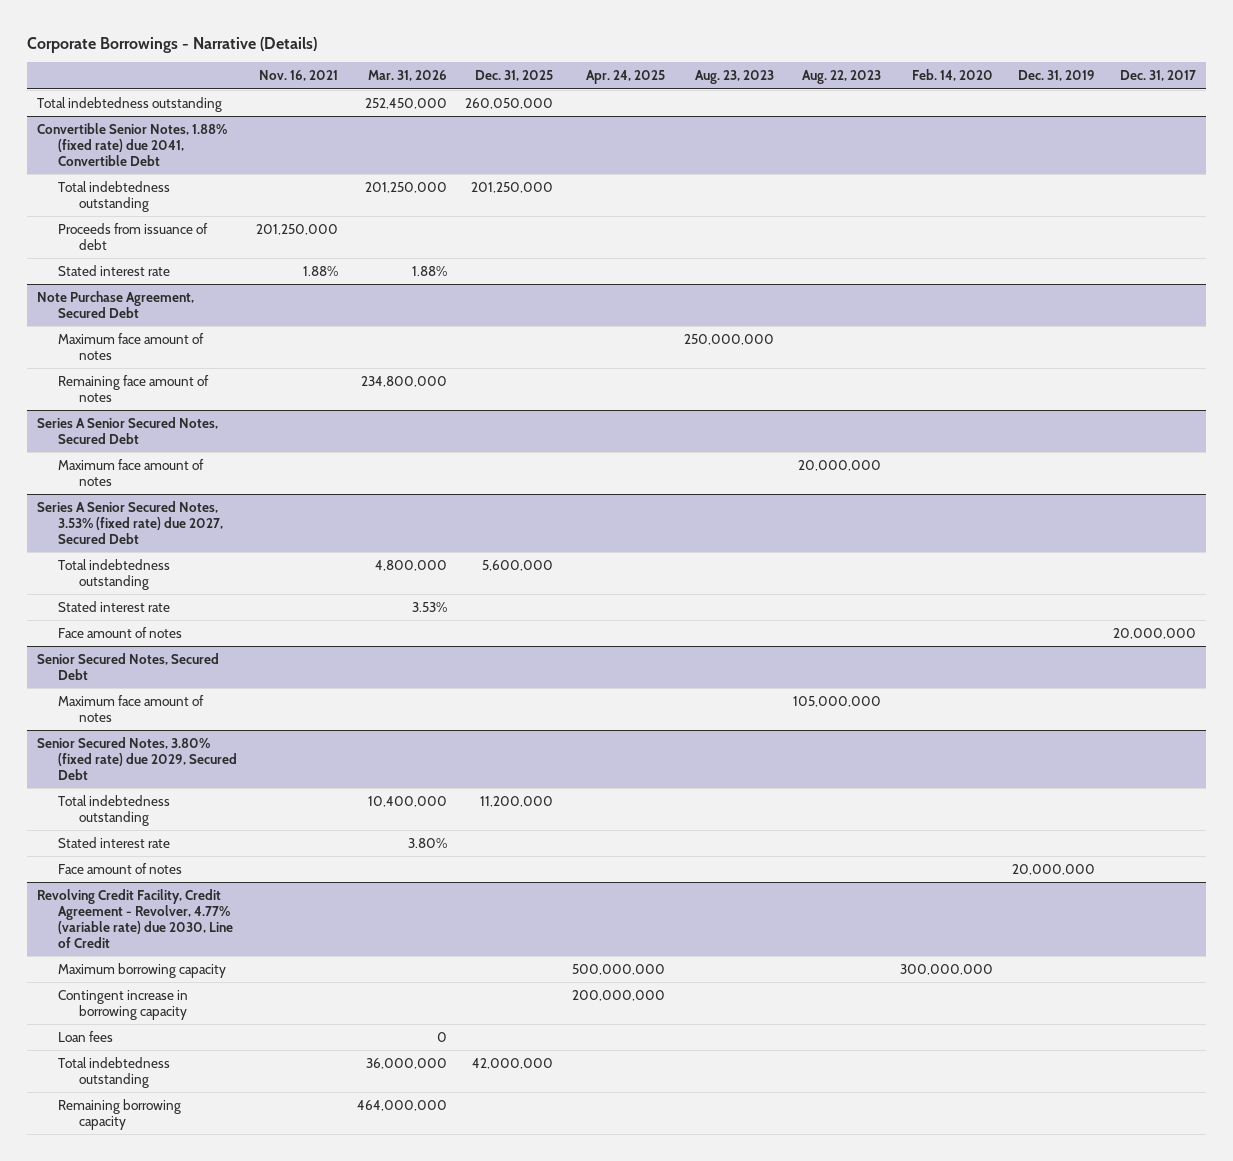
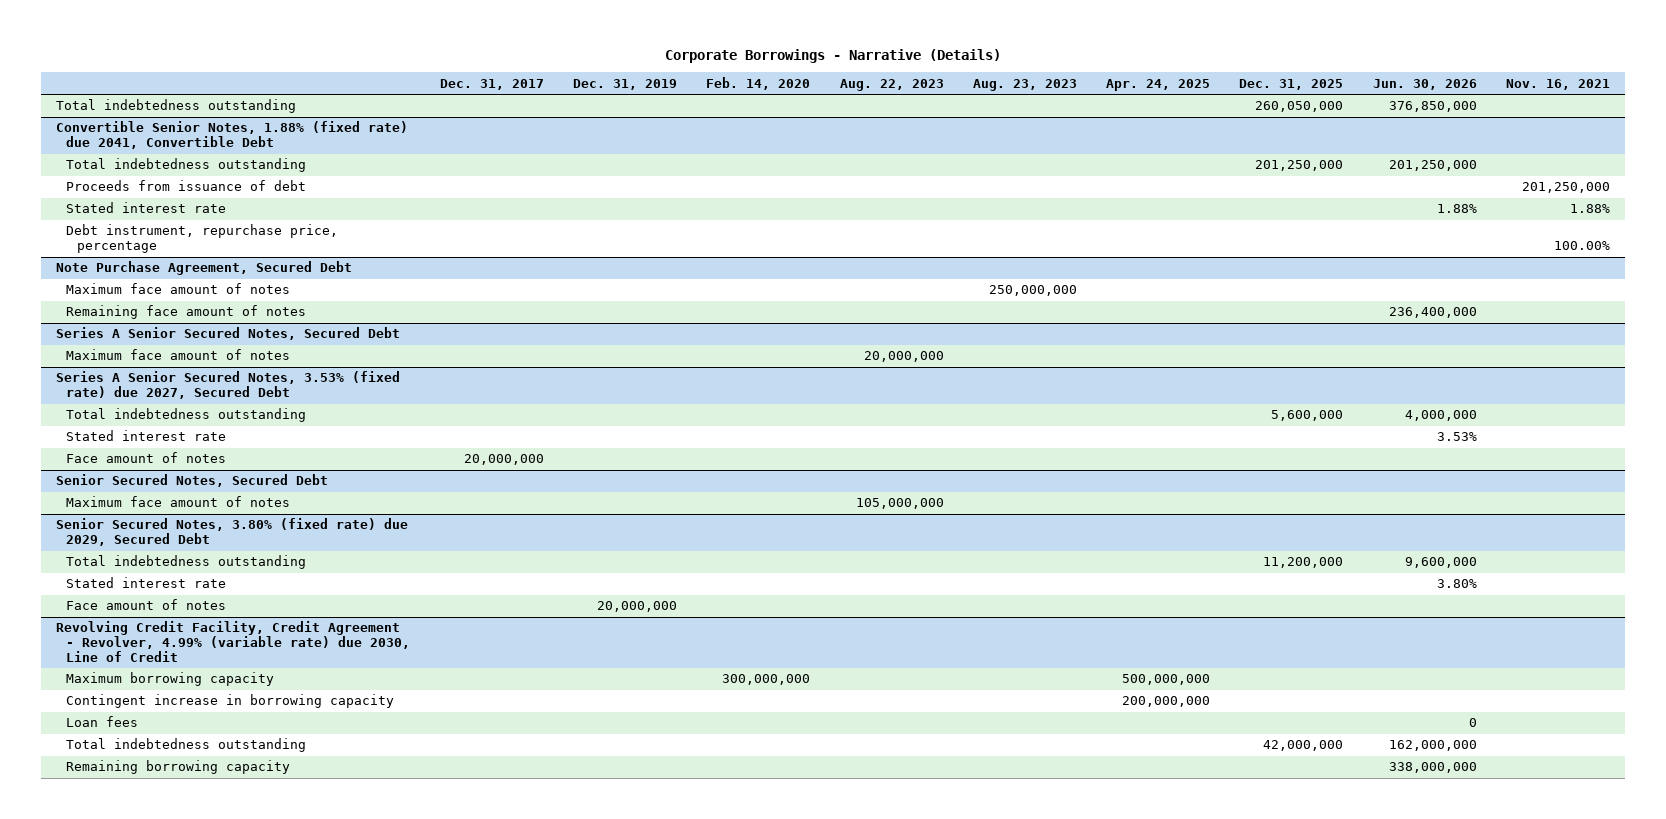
[367,70,447,82] Mar. 31, 2026 -> none
none -> [1372,78,1477,90] Jun. 30, 2026
none -> [66,224,339,254] Debt instrument, repurchase price, percentage
[36,888,234,949] Revolving Credit Facility, Credit Agreement - Revolver, 4.77% (variable rate) due 2030, Line of Credit -> [55,621,411,662] Revolving Credit Facility, Credit Agreement - Revolver, 4.99% (variable rate) due 2030, Line of Credit

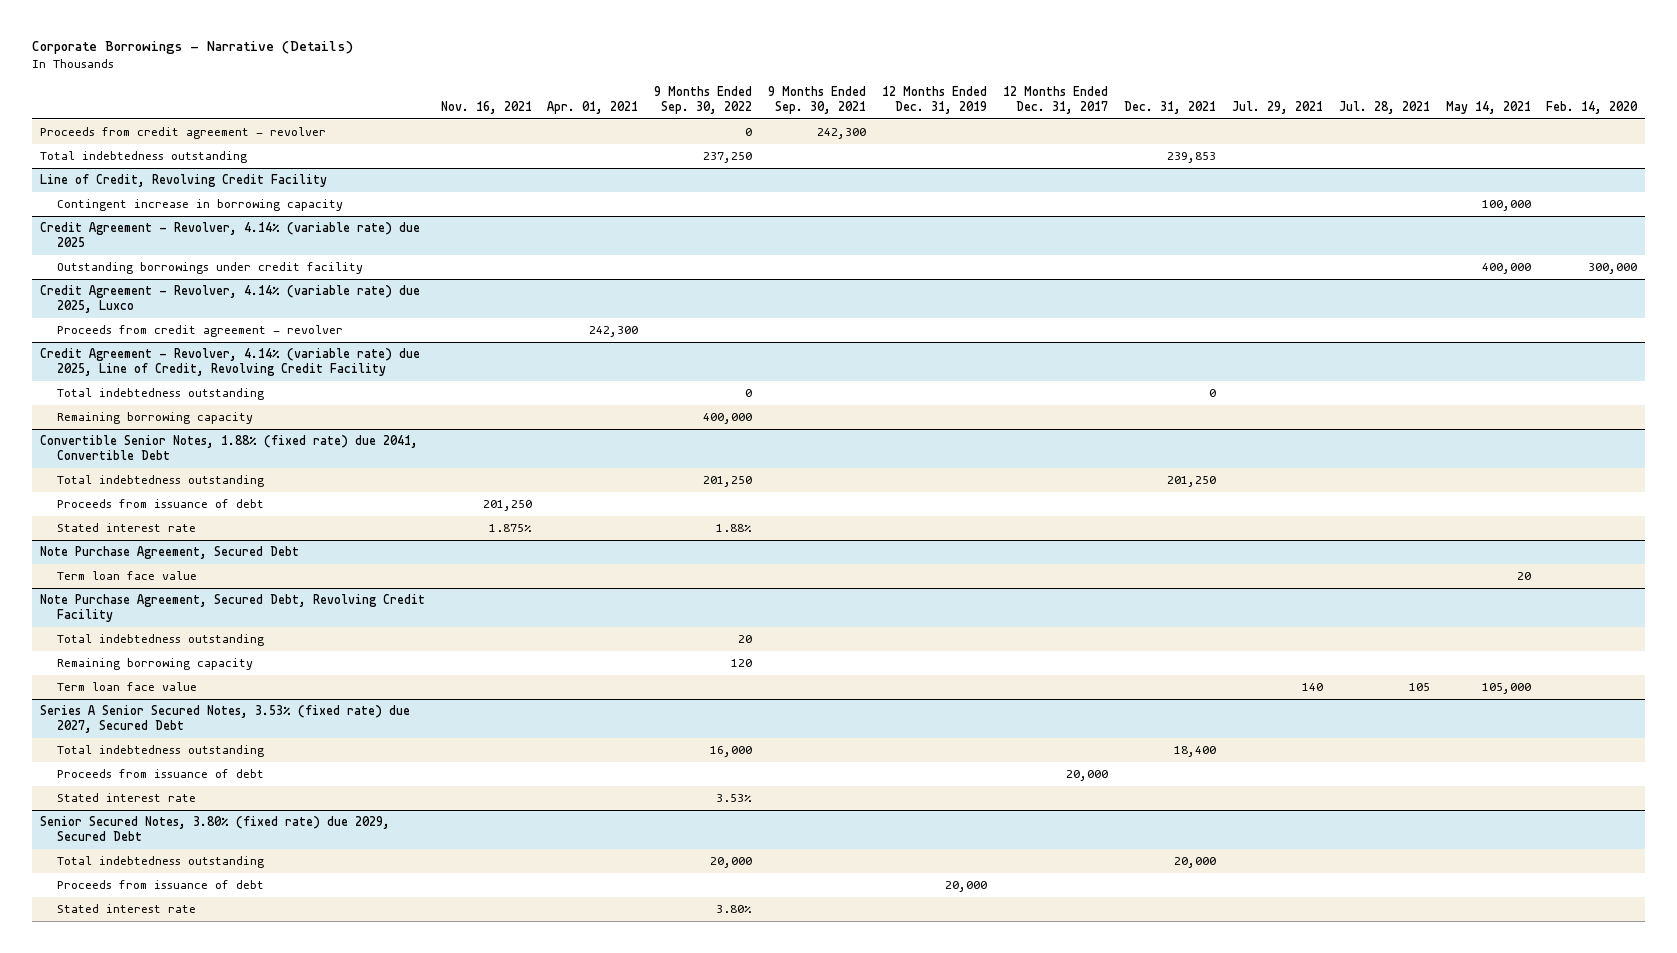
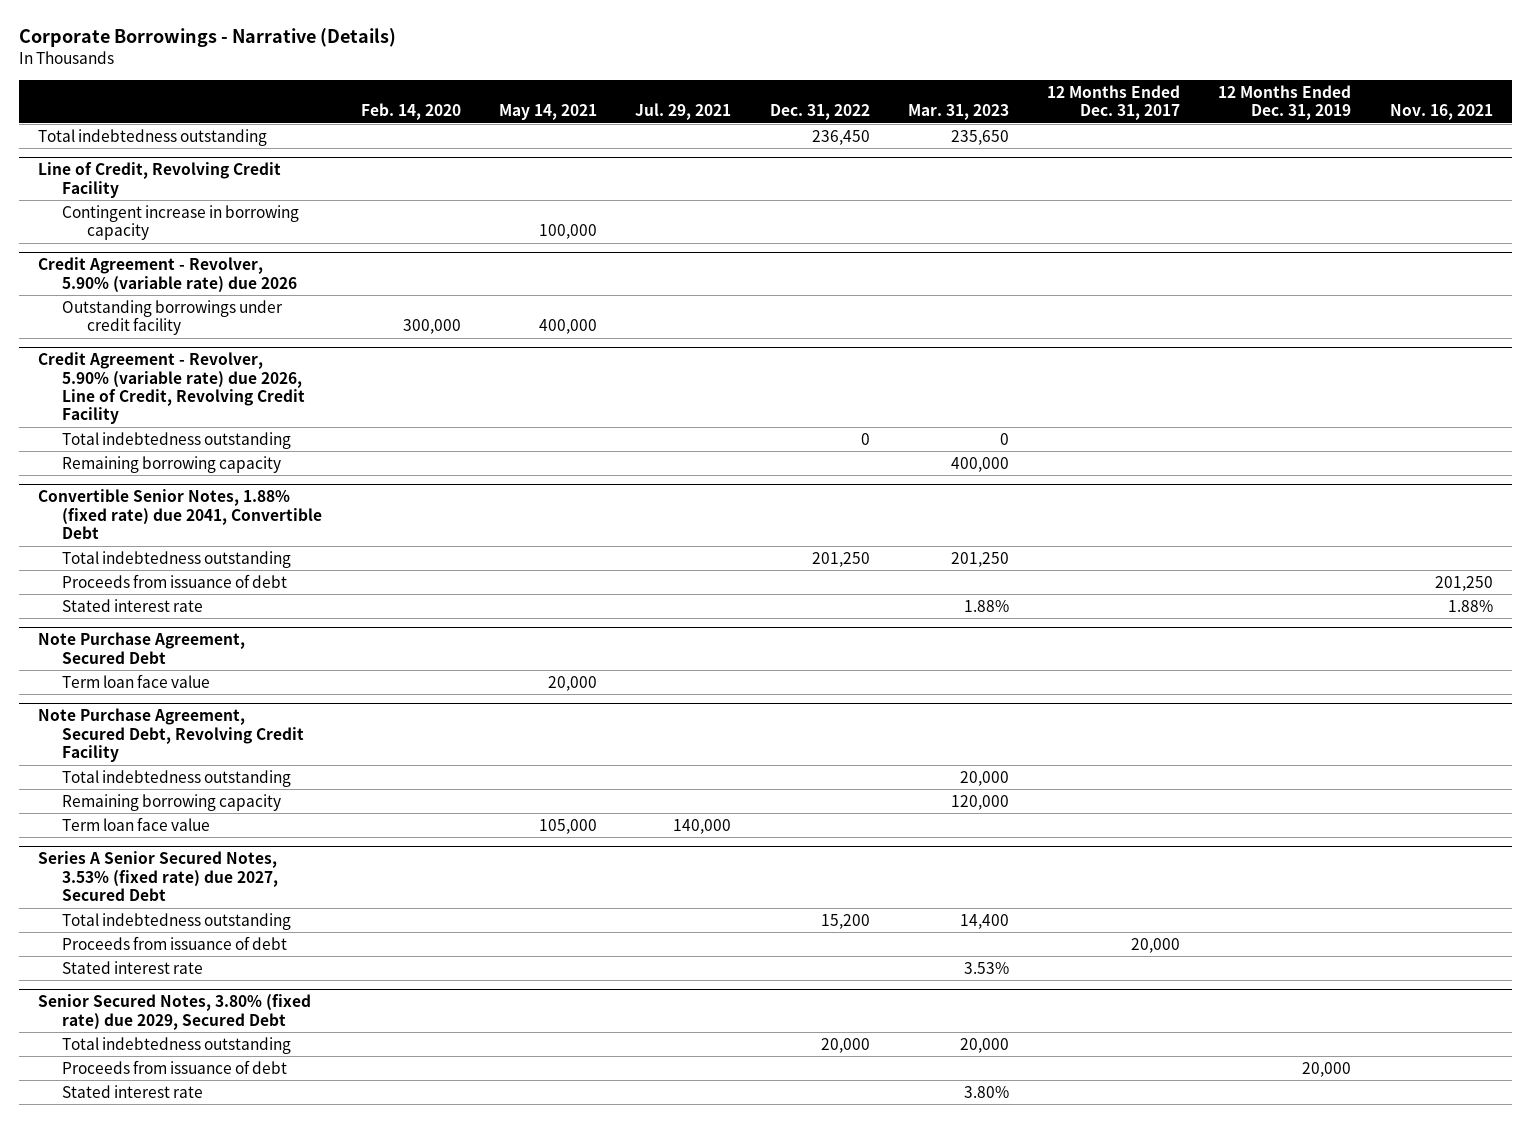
[547,100,639,114] Apr. 01, 2021 -> none
[654,86,753,114] 9 Months Ended Sep. 30, 2022 -> none
[768,86,867,114] 9 Months Ended Sep. 30, 2021 -> none
[1123,100,1216,114] Dec. 31, 2021 -> none
[1338,100,1430,114] Jul. 28, 2021 -> none
none -> [769,104,870,121] Dec. 31, 2022
none -> [907,104,1009,121] Mar. 31, 2023
[39,127,326,140] Proceeds from credit agreement - revolver -> none
[39,222,420,248] Credit Agreement - Revolver, 4.14% (variable rate) due 2025 -> [38,257,298,293] Credit Agreement - Revolver, 5.90% (variable rate) due 2026
[39,285,420,314] Credit Agreement - Revolver, 4.14% (variable rate) due 2025, Luxco -> none
[57,325,344,338] Proceeds from credit agreement - revolver -> none
[39,348,420,377] Credit Agreement - Revolver, 4.14% (variable rate) due 2025, Line of Credit, Revolving Credit Facility -> [38,352,306,425] Credit Agreement - Revolver, 5.90% (variable rate) due 2026, Line of Credit, Revolving Credit Facility
[488,524,532,533] 1.875% -> [1447,599,1493,612] 1.88%
[1516,572,1531,581] 20 -> [547,675,597,691] 20,000
[1301,683,1323,692] 140 -> [673,818,732,834] 140,000

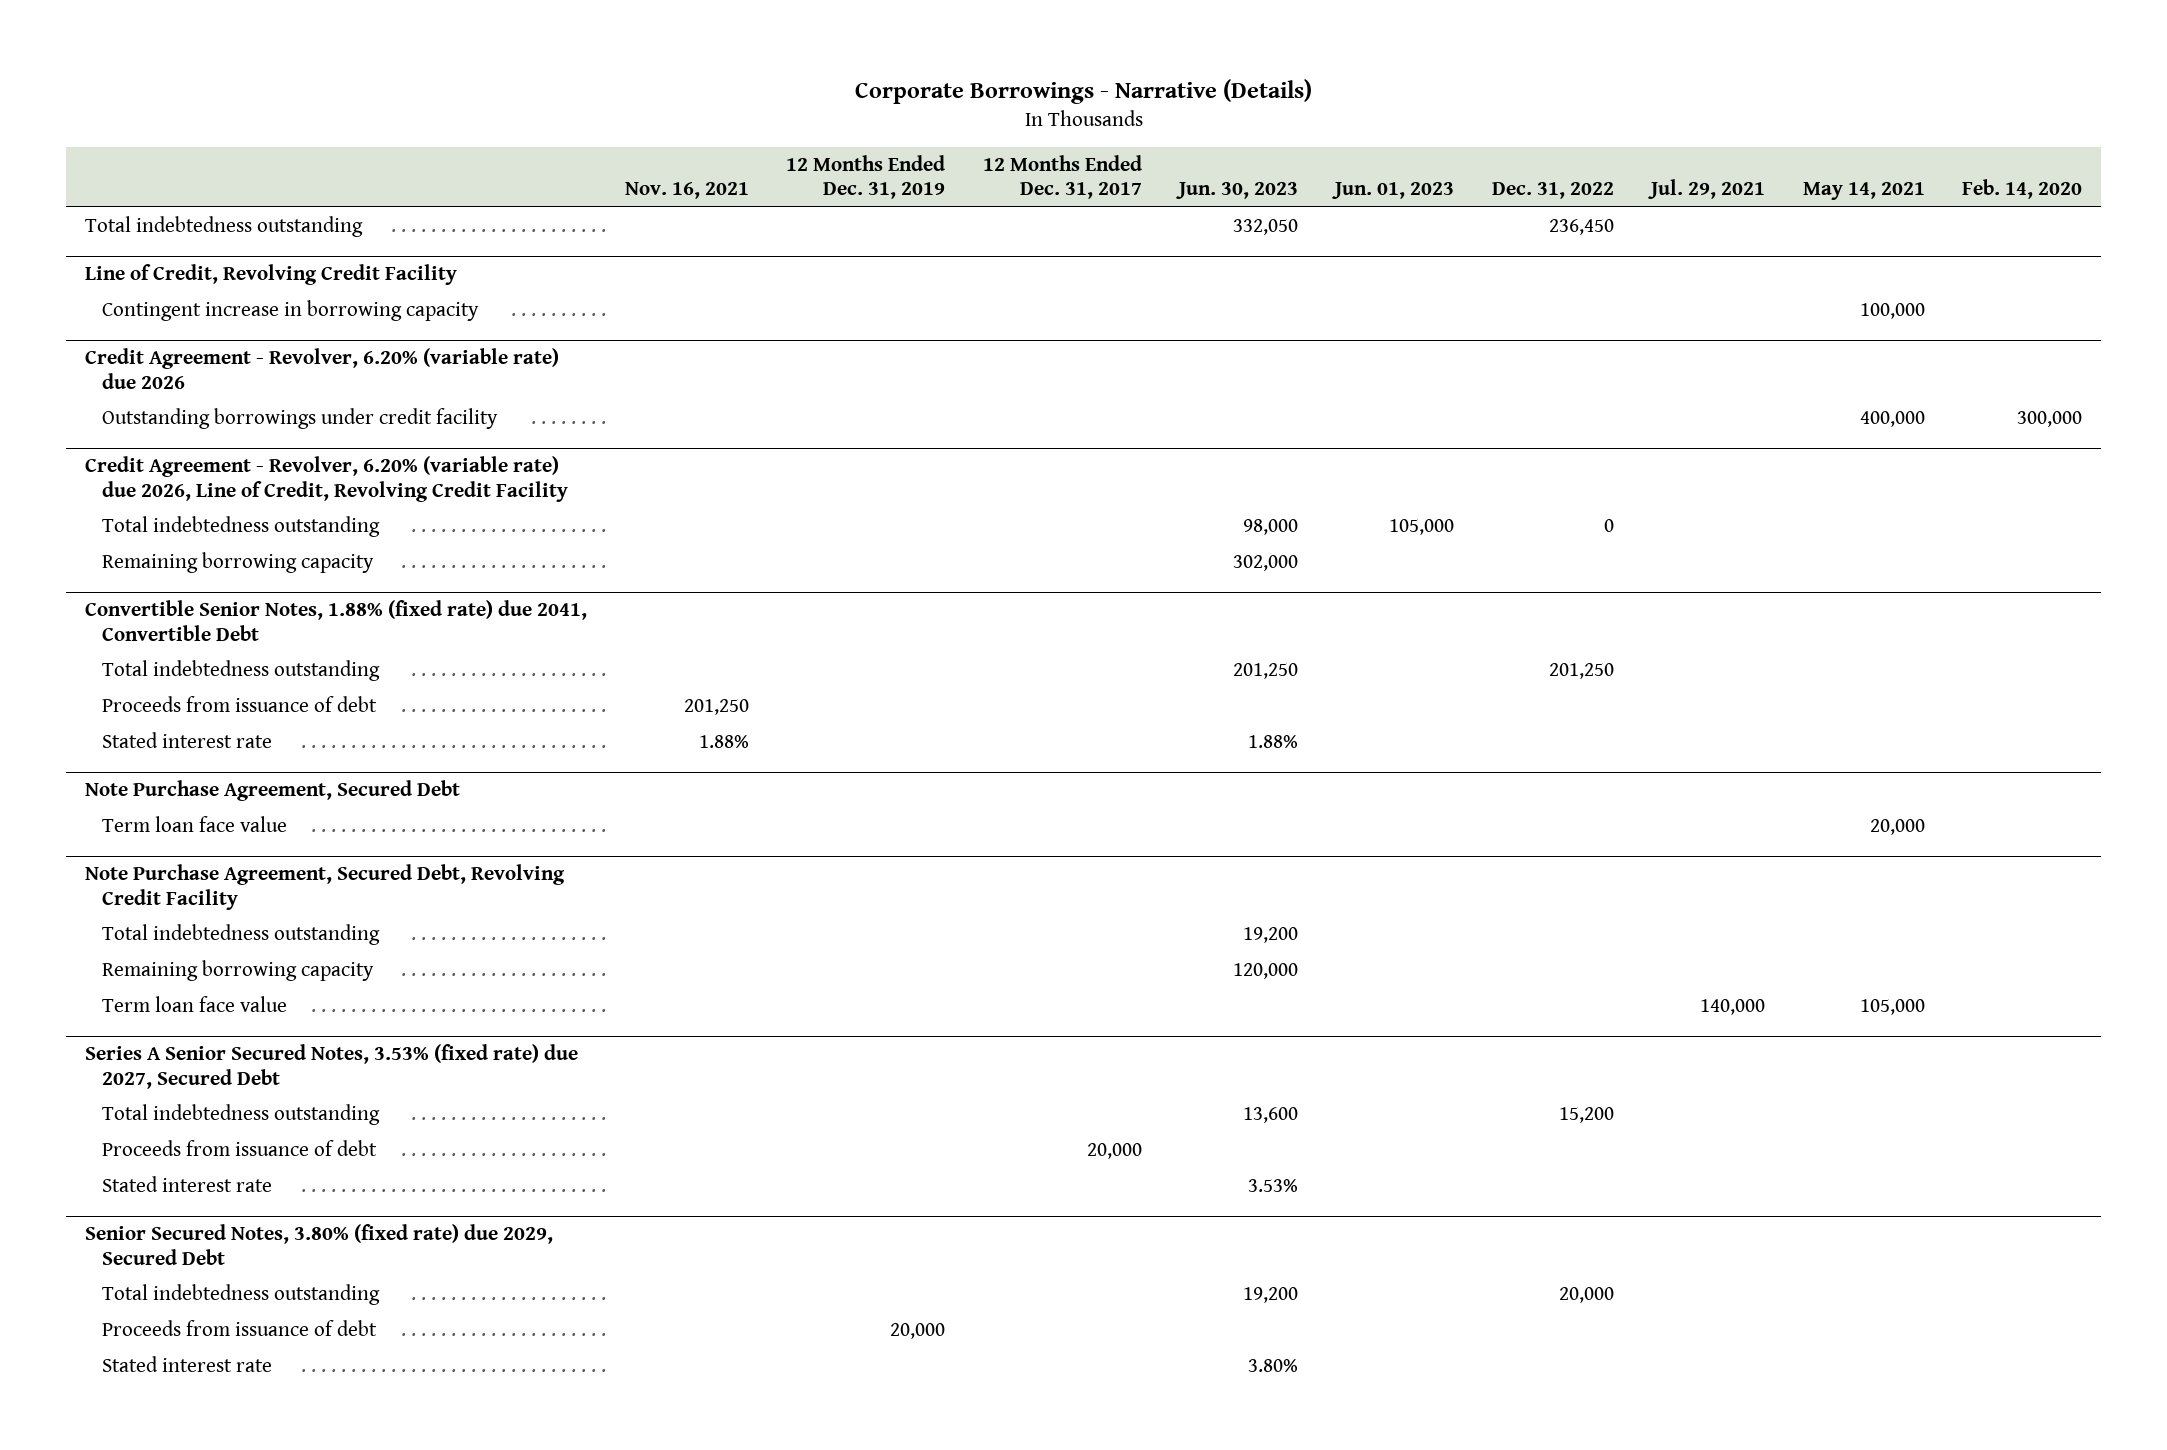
[907,104,1009,121] Mar. 31, 2023 -> none
none -> [1175,182,1298,200] Jun. 30, 2023
none -> [1332,182,1455,200] Jun. 01, 2023
[38,257,298,293] Credit Agreement - Revolver, 5.90% (variable rate) due 2026 -> [85,348,560,389] Credit Agreement - Revolver, 6.20% (variable rate) due 2026
[38,352,306,425] Credit Agreement - Revolver, 5.90% (variable rate) due 2026, Line of Credit, Revolving Credit Facility -> [85,456,568,502] Credit Agreement - Revolver, 6.20% (variable rate) due 2026, Line of Credit, Revolving Credit Facility

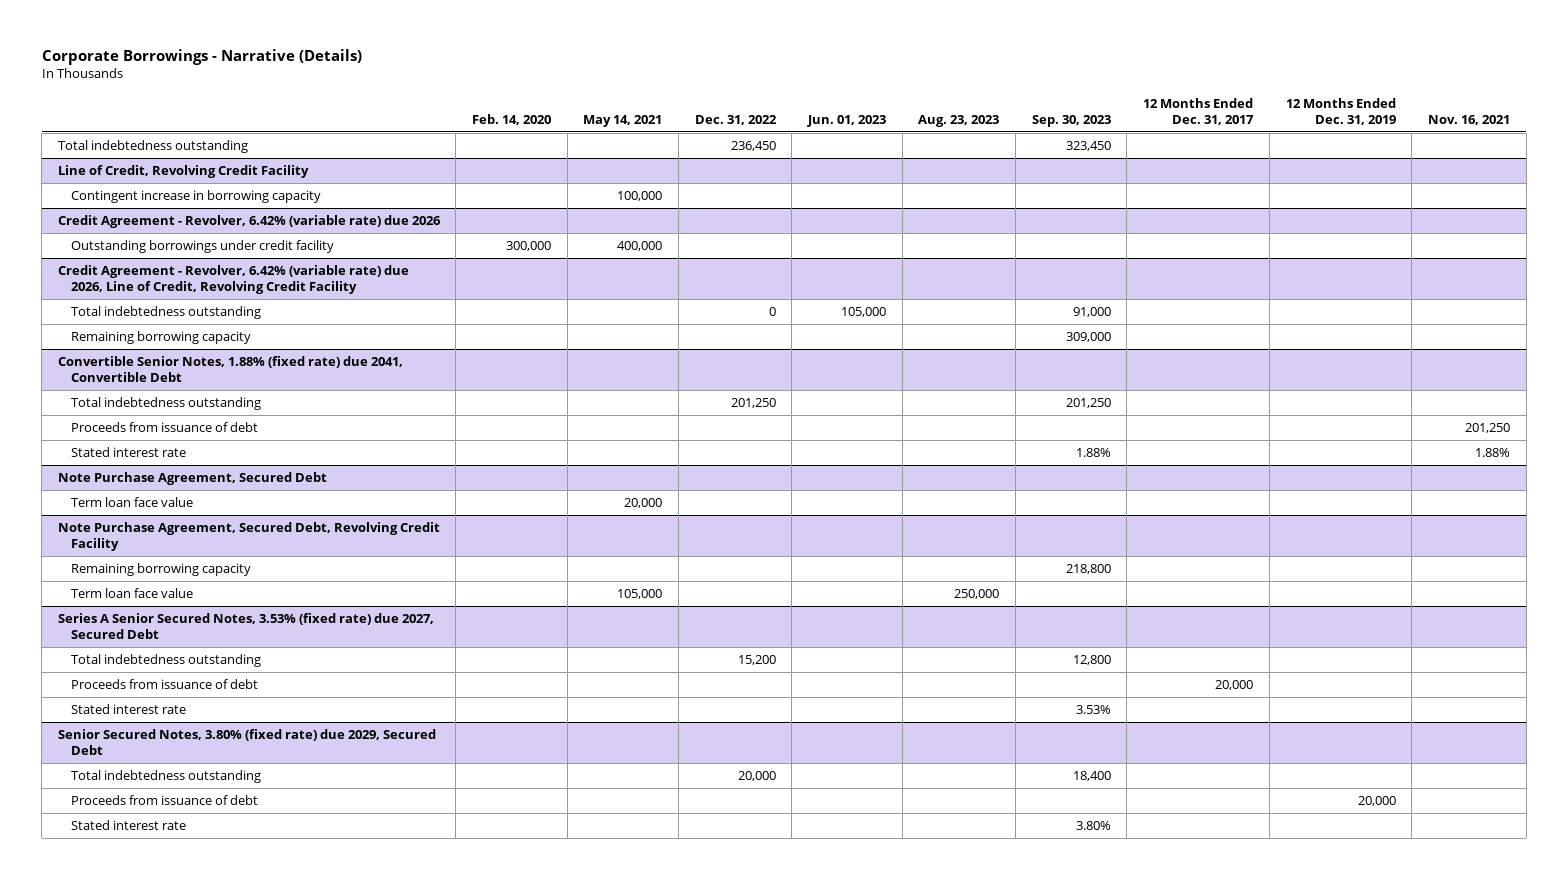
[1175,182,1298,200] Jun. 30, 2023 -> none
[1648,179,1766,200] Jul. 29, 2021 -> none
none -> [918,114,1000,127] Aug. 23, 2023
none -> [1031,114,1111,127] Sep. 30, 2023
[85,348,560,389] Credit Agreement - Revolver, 6.20% (variable rate) due 2026 -> [57,215,441,229] Credit Agreement - Revolver, 6.42% (variable rate) due 2026
[85,456,568,502] Credit Agreement - Revolver, 6.20% (variable rate) due 2026, Line of Credit, Revolving Credit Facility -> [57,265,409,294] Credit Agreement - Revolver, 6.42% (variable rate) due 2026, Line of Credit, Revolving Credit Facility
[101,924,380,946] Total indebtedness outstanding -> none

